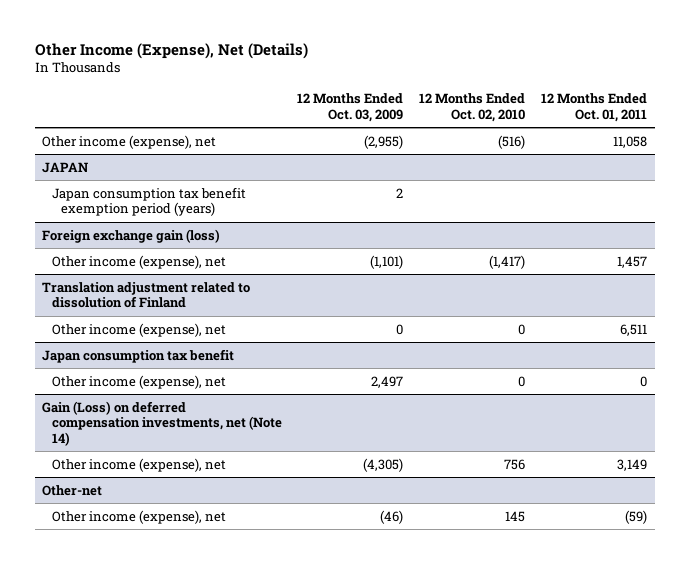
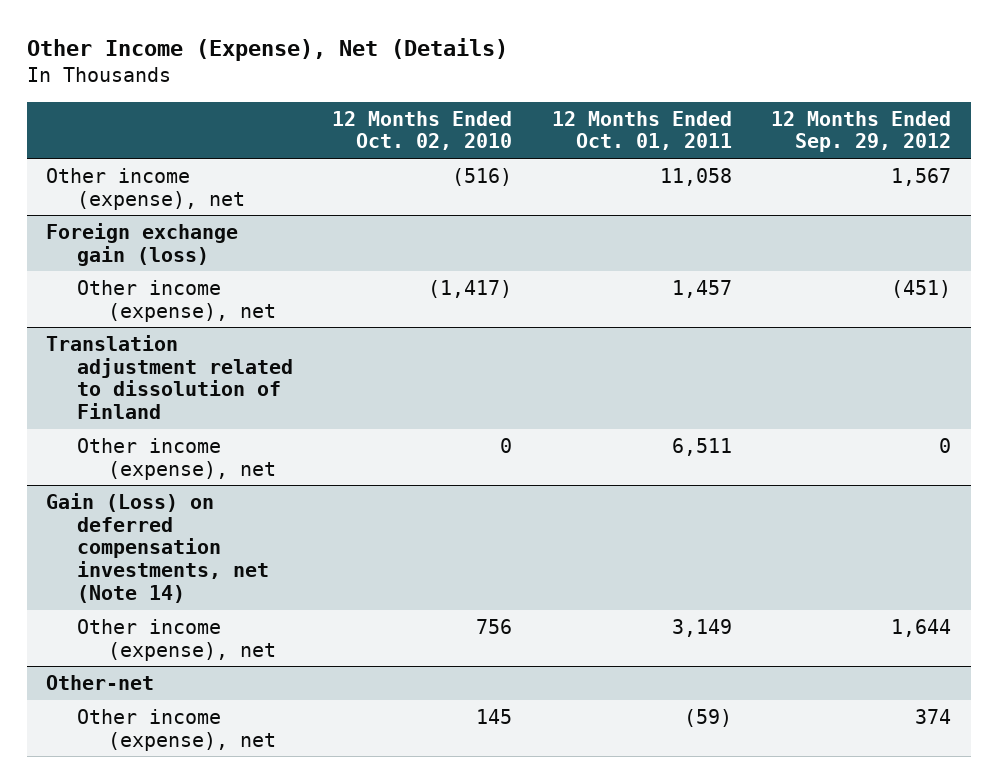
[297,93,404,122] 12 Months Ended Oct. 03, 2009 -> none
none -> [770,110,951,153] 12 Months Ended Sep. 29, 2012
[42,161,89,173] JAPAN -> none
[51,186,246,217] Japan consumption tax benefit exemption period (years) -> none
[42,348,235,363] Japan consumption tax benefit -> none
[51,374,226,389] Other income (expense), net -> none

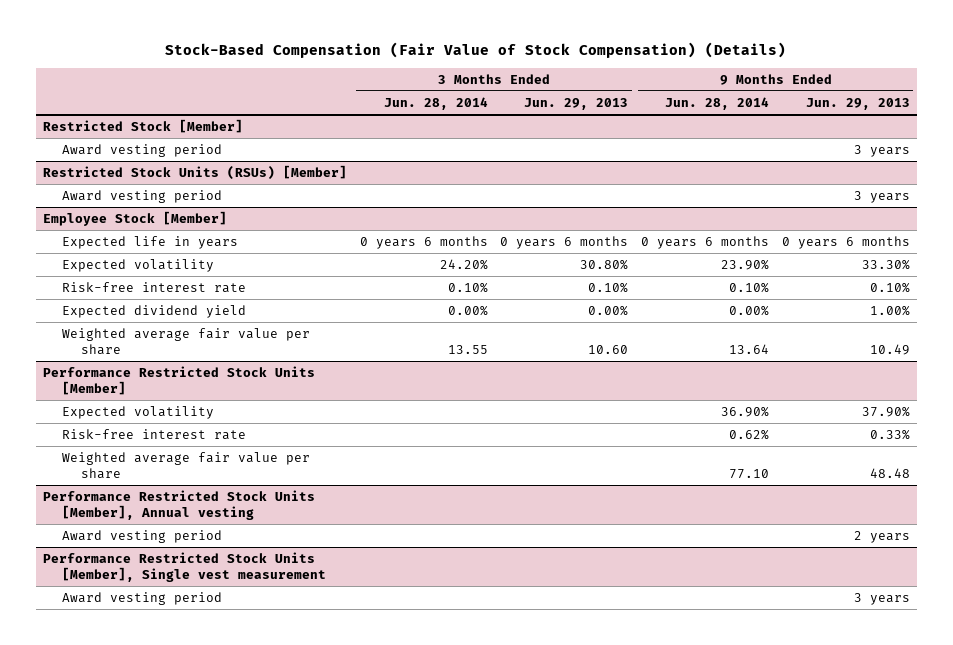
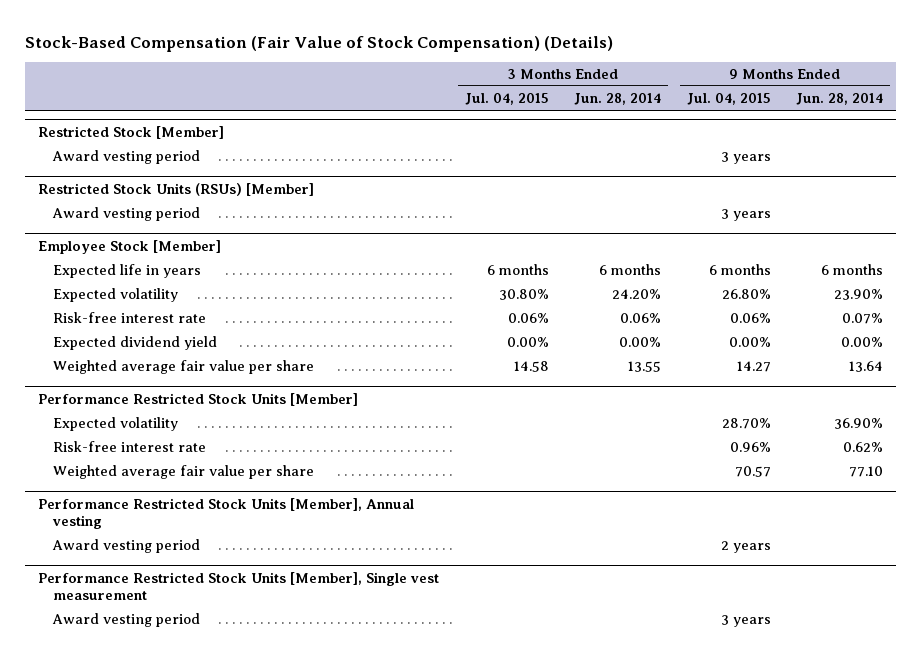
[524,97,629,110] Jun. 29, 2013 -> none
[806,97,911,110] Jun. 29, 2013 -> none
none -> [464,92,549,105] Jul. 04, 2015
none -> [686,92,771,105] Jul. 04, 2015
[359,235,488,249] 0 years 6 months -> [599,263,662,275] 6 months
[641,235,770,249] 0 years 6 months -> [821,263,884,275] 6 months
[447,281,488,293] 0.10% -> [620,312,662,323] 0.06%
[729,281,770,293] 0.10% -> [842,312,884,324] 0.07%

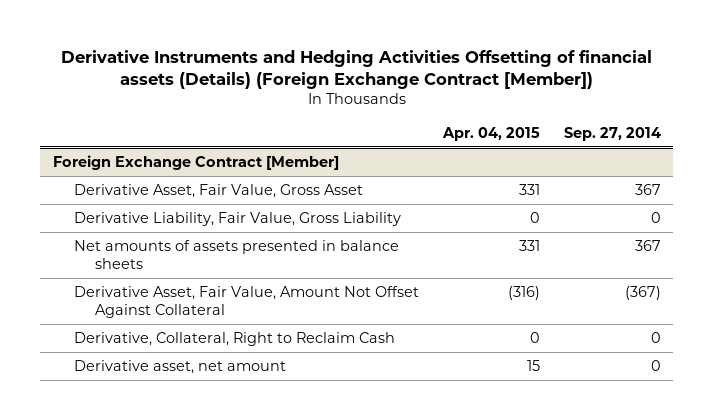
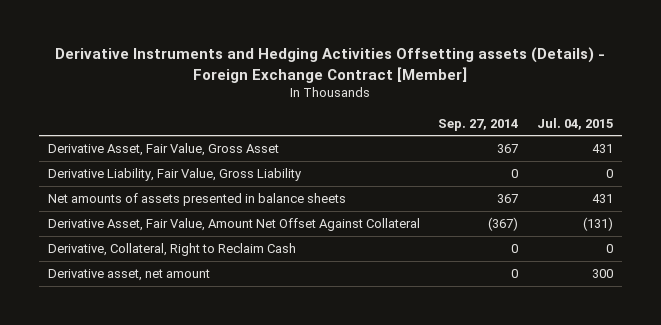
[60,49,652,89] Derivative Instruments and Hedging Activities Offsetting of financial assets (Details) (Foreign Exchange Contract [Member]) -> [55,47,606,83] Derivative Instruments and Hedging Activities Offsetting assets (Details) - Foreign Exchange Contract [Member]
[441,126,540,141] Apr. 04, 2015 -> none
none -> [536,117,613,130] Jul. 04, 2015
[52,155,339,171] Foreign Exchange Contract [Member] -> none
[73,286,419,319] Derivative Asset, Fair Value, Amount Not Offset Against Collateral -> [48,218,421,232] Derivative Asset, Fair Value, Amount Net Offset Against Collateral

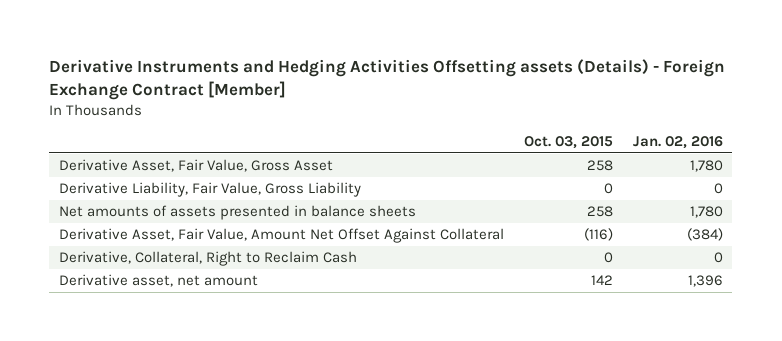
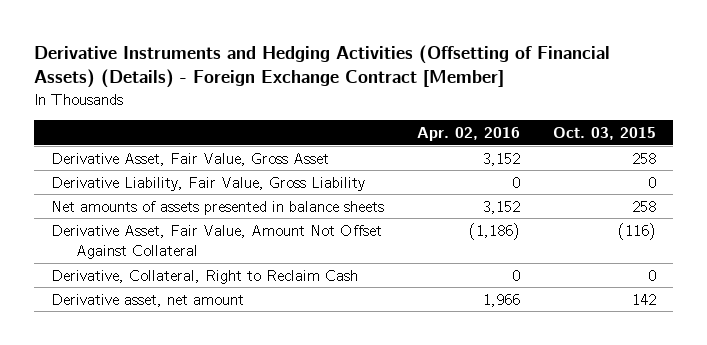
[49,59,726,101] Derivative Instruments and Hedging Activities Offsetting assets (Details) - Foreign Exchange Contract [Member] -> [34,44,611,89] Derivative Instruments and Hedging Activities (Offsetting of Financial Assets) (Details) - Foreign Exchange Contract [Member]
[632,136,723,150] Jan. 02, 2016 -> none
none -> [417,127,521,142] Apr. 02, 2016
[59,228,505,244] Derivative Asset, Fair Value, Amount Net Offset Against Collateral -> [50,224,382,259] Derivative Asset, Fair Value, Amount Not Offset Against Collateral

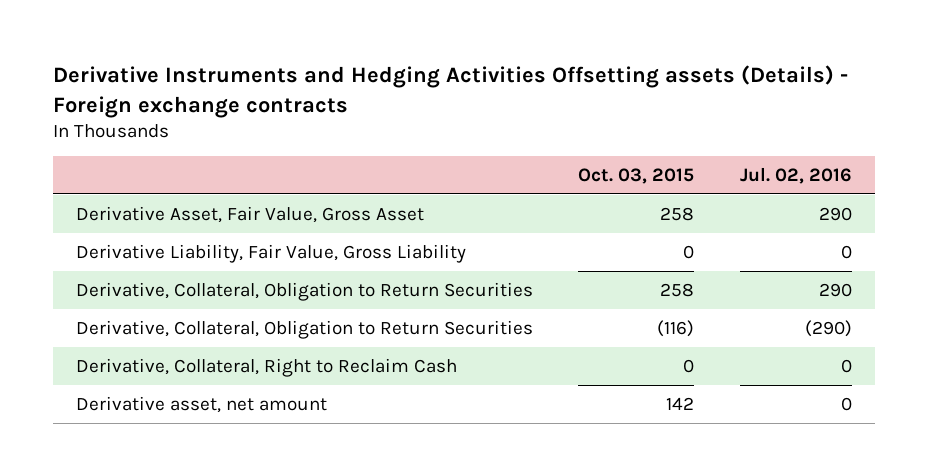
[34,44,611,89] Derivative Instruments and Hedging Activities (Offsetting of Financial Assets) (Details) - Foreign Exchange Contract [Member] -> [52,65,848,118] Derivative Instruments and Hedging Activities Offsetting assets (Details) - Foreign exchange contracts
[417,127,521,142] Apr. 02, 2016 -> none
none -> [740,166,853,184] Jul. 02, 2016
[50,200,384,215] Net amounts of assets presented in balance sheets -> [75,281,533,301] Derivative, Collateral, Obligation to Return Securities
[50,224,382,259] Derivative Asset, Fair Value, Amount Not Offset Against Collateral -> [75,319,533,339] Derivative, Collateral, Obligation to Return Securities

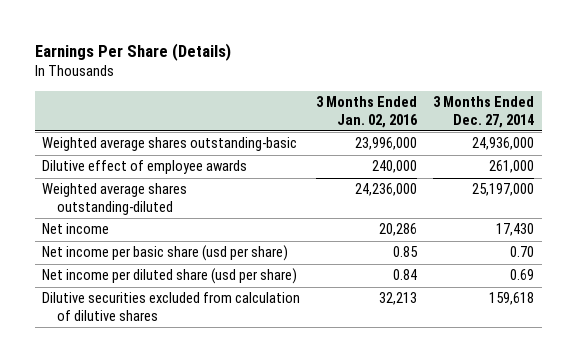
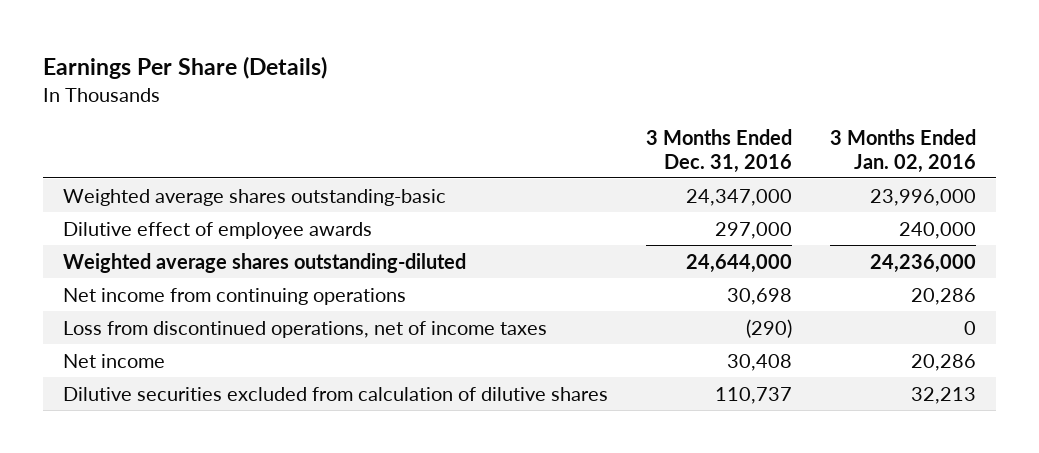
[432,95,534,128] 3 Months Ended Dec. 27, 2014 -> none
none -> [645,129,792,173] 3 Months Ended Dec. 31, 2016
none -> [62,287,406,305] Net income from continuing operations
none -> [62,320,547,338] Loss from discontinued operations, net of income taxes
[42,245,289,262] Net income per basic share (usd per share) -> none
[42,268,298,285] Net income per diluted share (usd per share) -> none

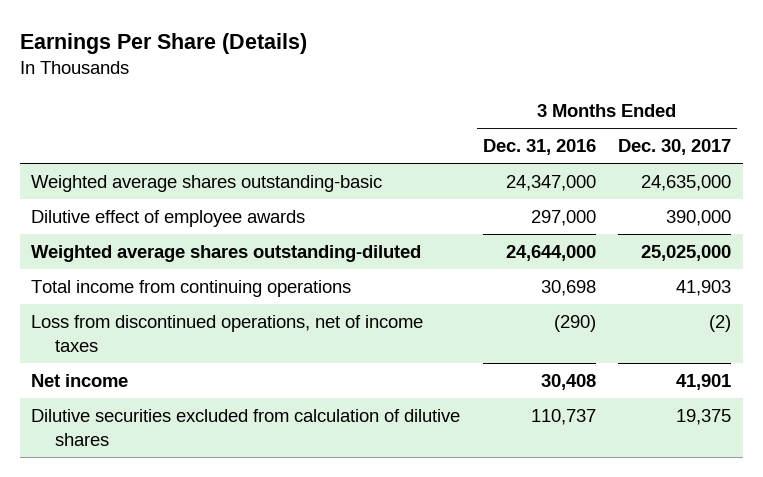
[830,129,977,173] 3 Months Ended Jan. 02, 2016 -> none
none -> [618,139,732,156] Dec. 30, 2017
[62,287,406,305] Net income from continuing operations -> [31,280,352,298] Total income from continuing operations

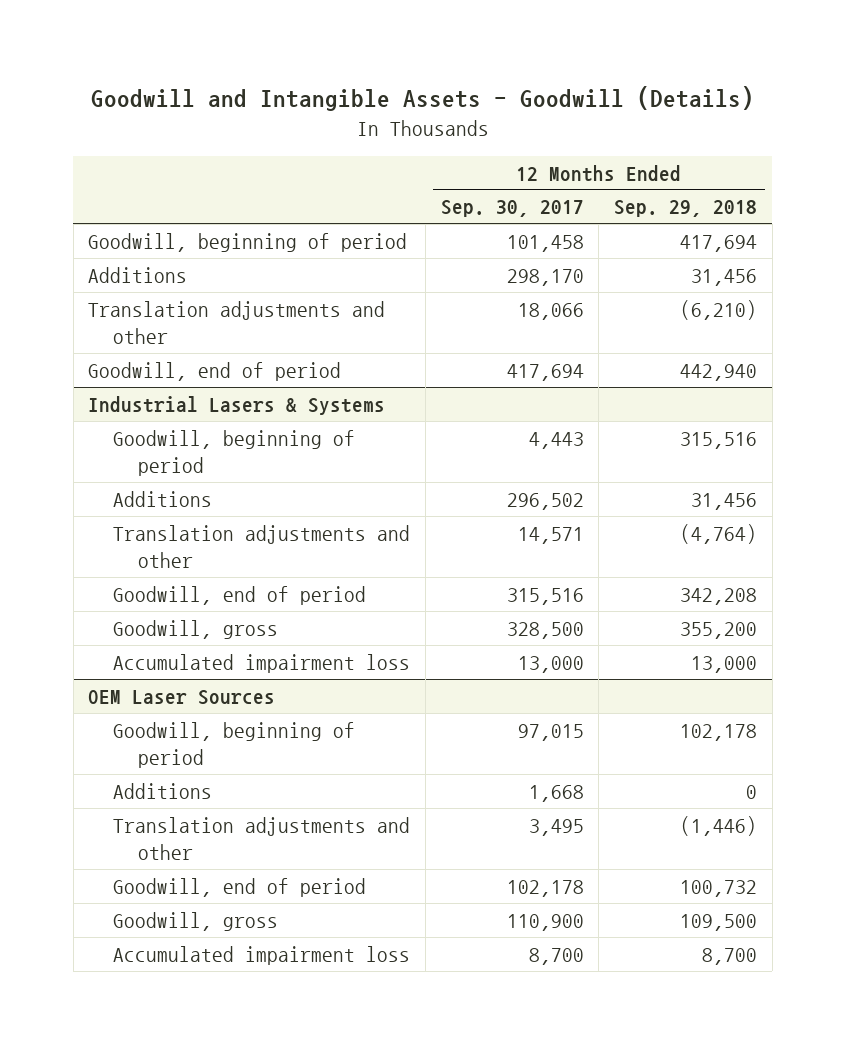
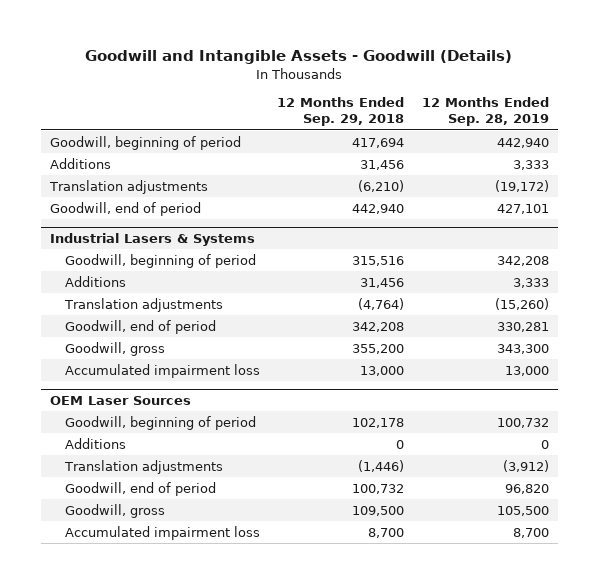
[440,200,584,218] Sep. 30, 2017 -> none
none -> [422,97,550,127] 12 Months Ended Sep. 28, 2019
[88,300,386,344] Translation adjustments and other -> [48,179,208,194] Translation adjustments
[113,524,411,568] Translation adjustments and other -> [63,297,223,312] Translation adjustments
[113,816,411,860] Translation adjustments and other -> [63,459,223,474] Translation adjustments

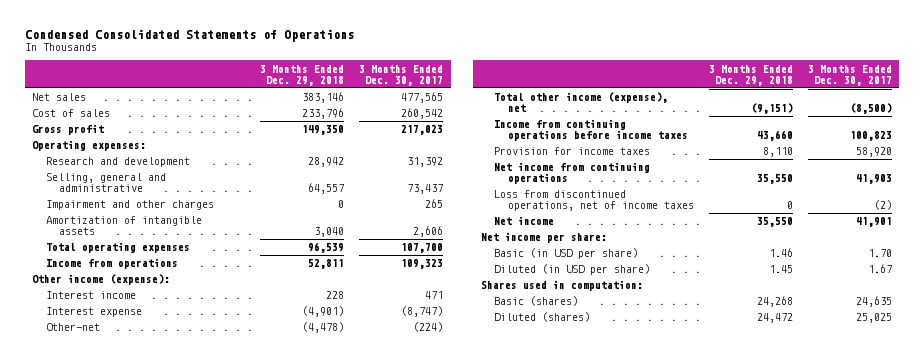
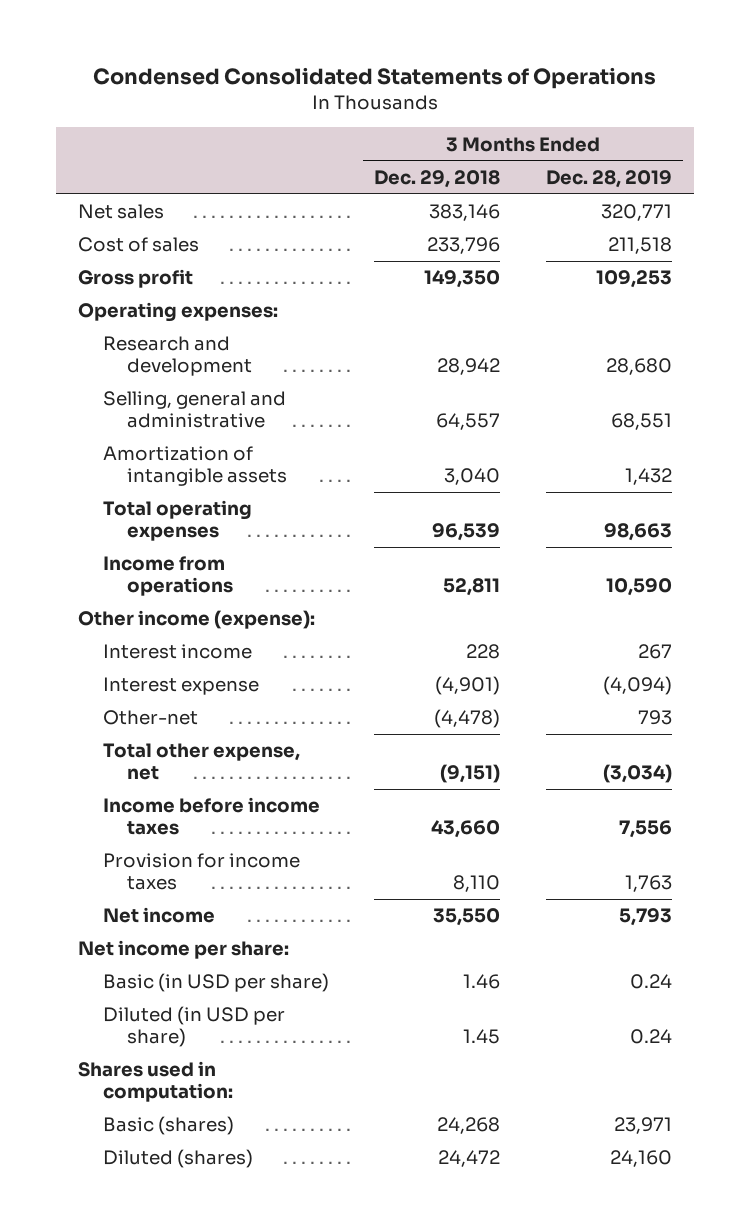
[359,64,444,86] 3 Months Ended Dec. 30, 2017 -> none
none -> [545,169,672,188] Dec. 28, 2019
[45,200,214,211] Impairment and other charges -> none
[494,92,669,113] Total other income (expense), net -> [102,743,300,781] Total other expense, net
[494,119,688,142] Income from continuing operations before income taxes -> [102,797,320,836] Income before income taxes
[494,162,651,185] Net income from continuing operations -> none
[494,190,694,212] Loss from discontinued operations, net of income taxes -> none

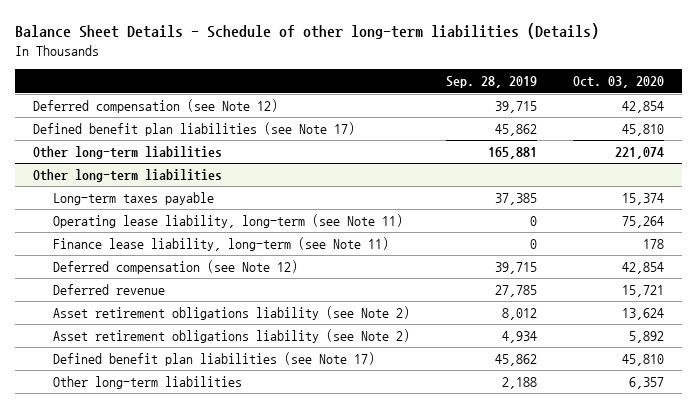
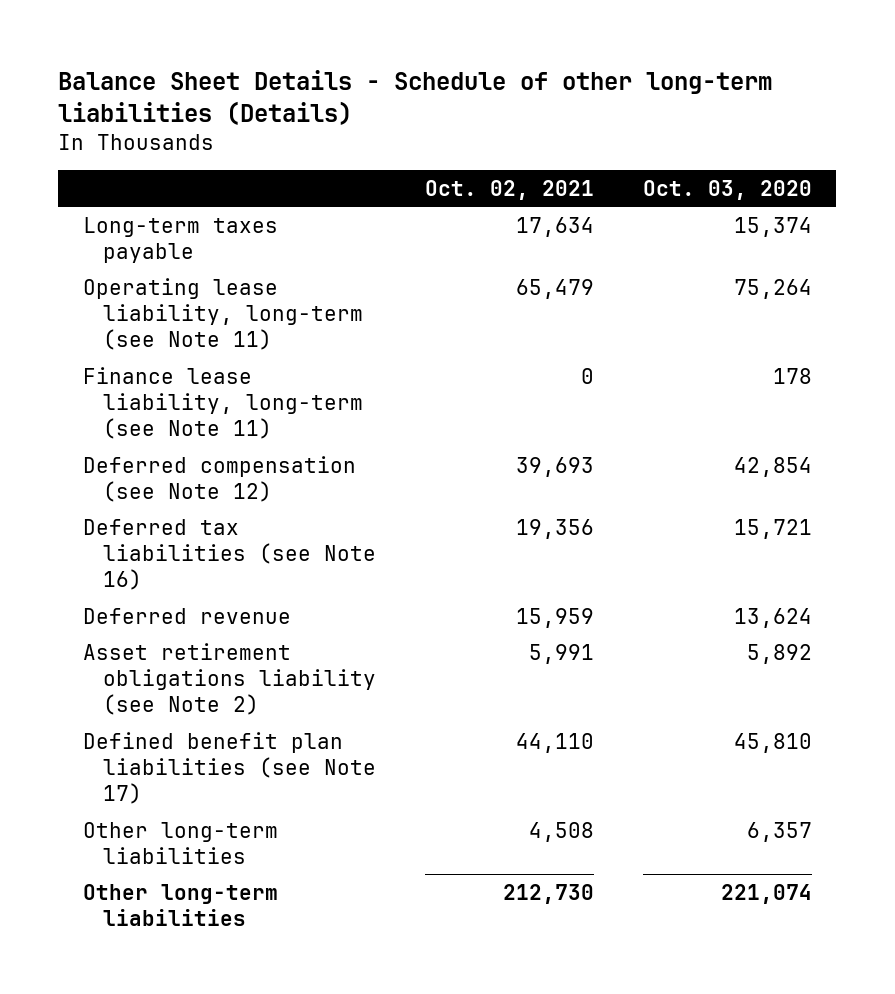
[446,76,538,89] Sep. 28, 2019 -> none
none -> [424,179,594,200] Oct. 02, 2021
[32,99,278,114] Deferred compensation (see Note 12) -> none
[32,122,355,137] Defined benefit plan liabilities (see Note 17) -> none
[32,169,222,183] Other long-term liabilities -> none
[53,306,411,321] Asset retirement obligations liability (see Note 2) -> none
none -> [82,518,377,591] Deferred tax liabilities (see Note 16)
[621,285,664,298] 15,721 -> [733,607,812,628] 13,624
[32,146,222,160] Other long-term liabilities -> [82,883,278,926] Other long-term liabilities

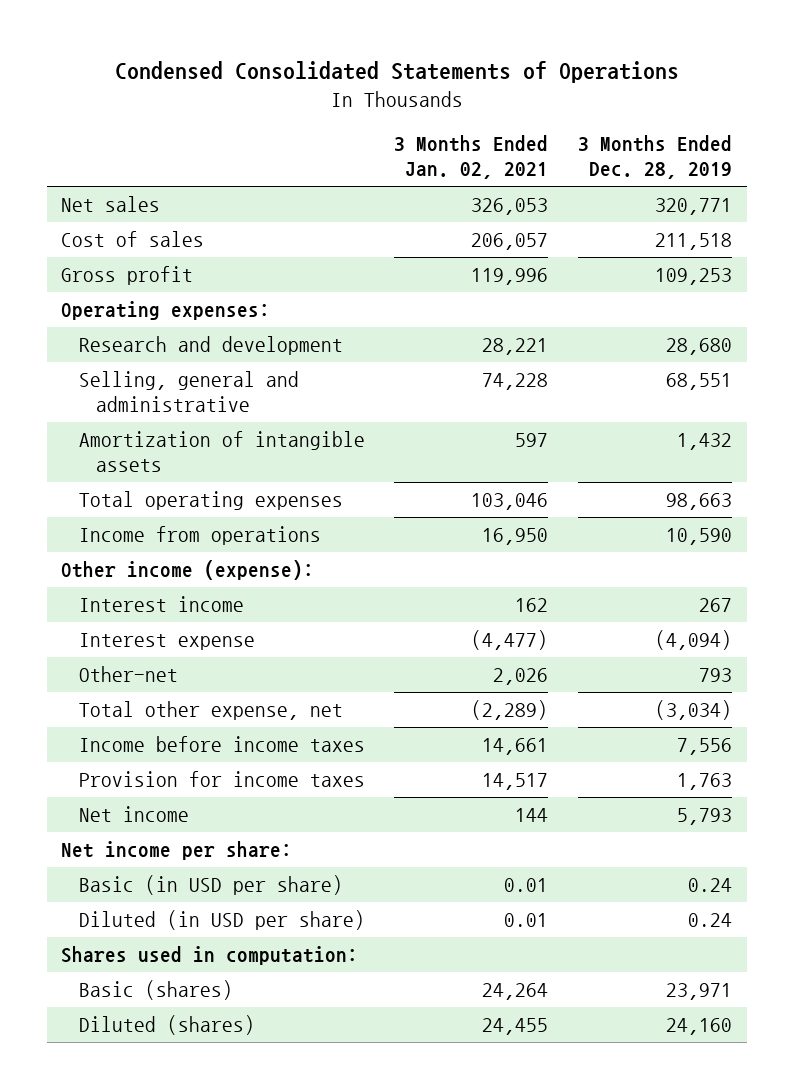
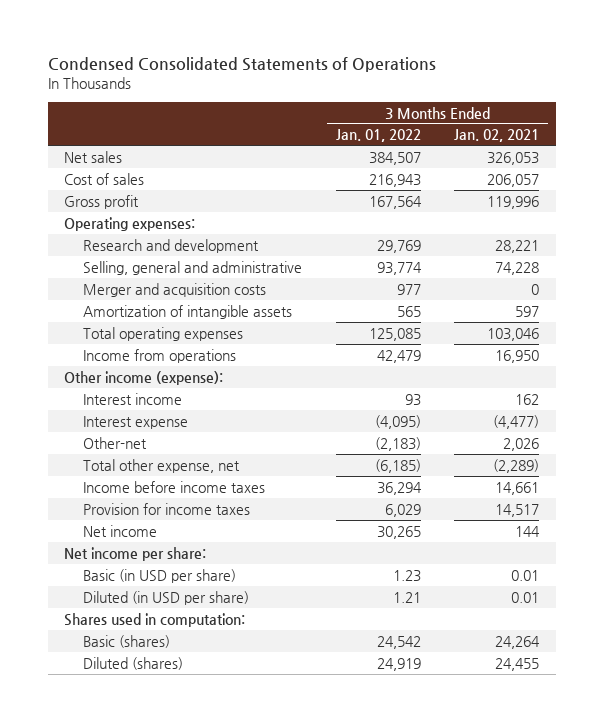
[577,134,732,180] 3 Months Ended Dec. 28, 2019 -> none
none -> [335,129,421,143] Jan. 01, 2022
none -> [83,282,267,297] Merger and acquisition costs

